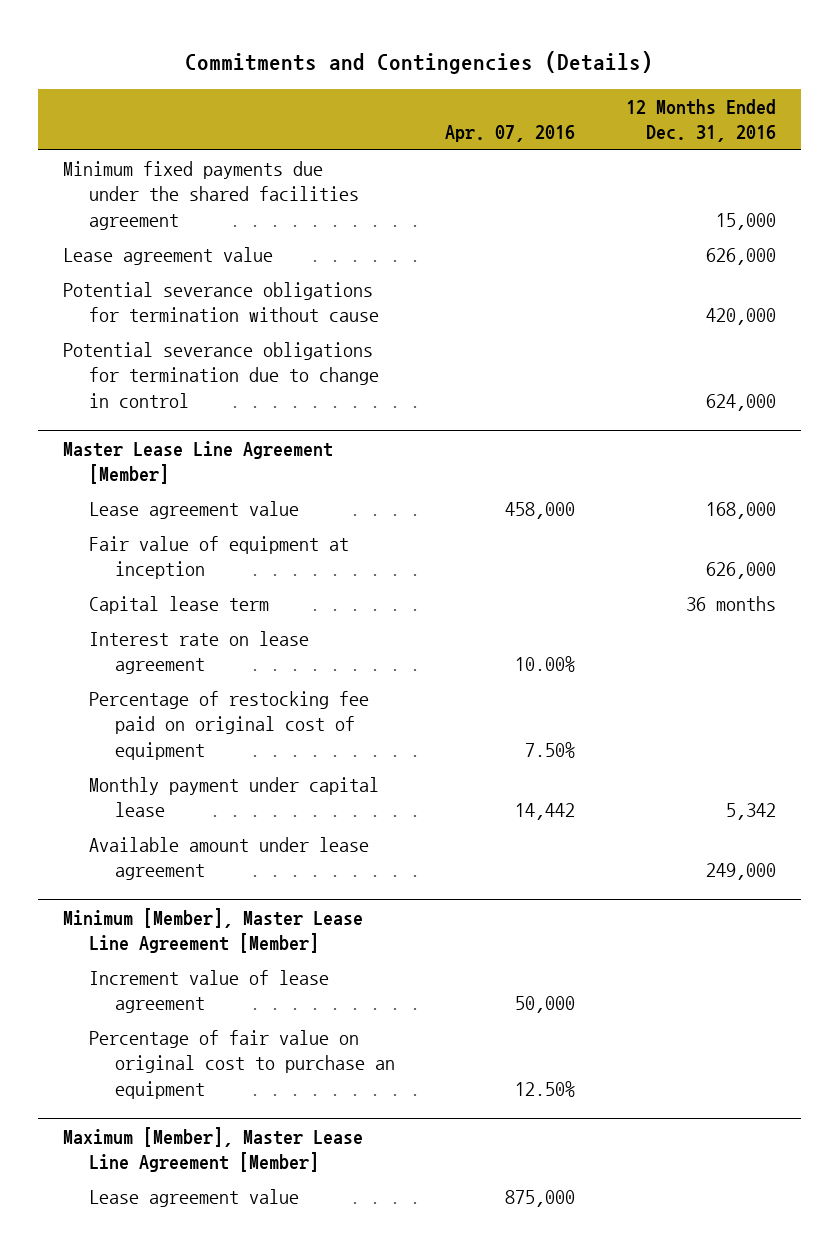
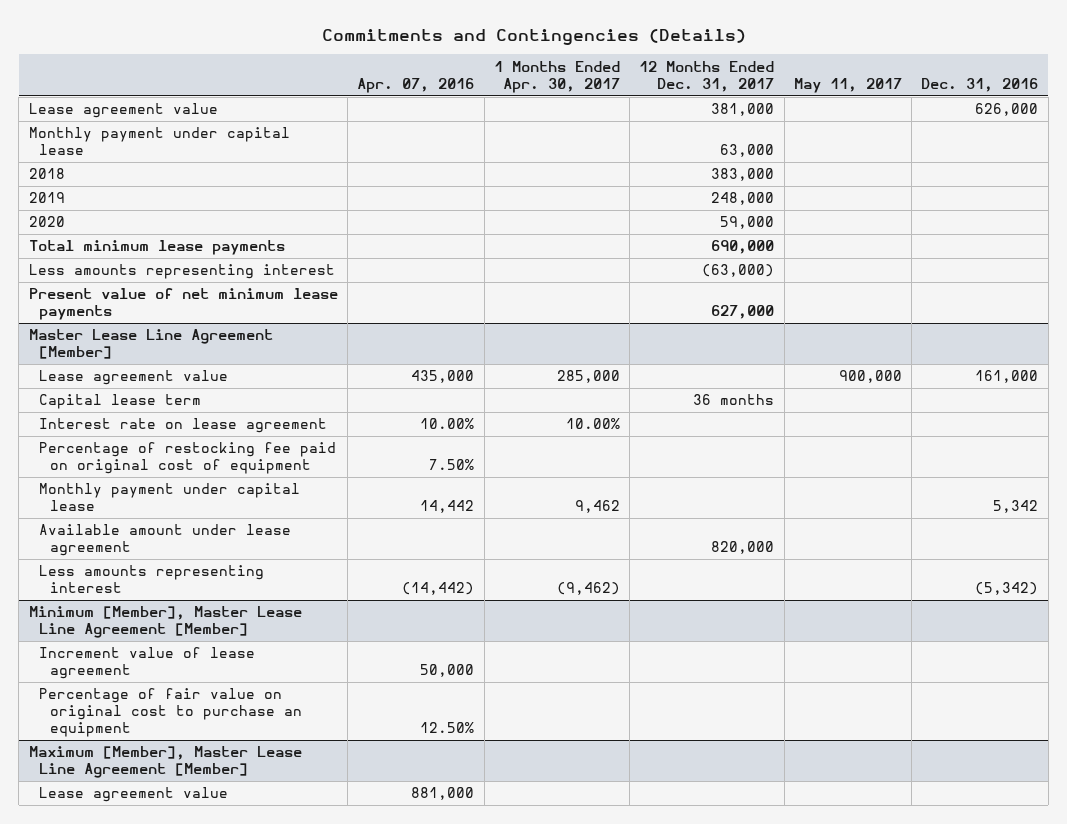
[625,99,776,143] 12 Months Ended Dec. 31, 2016 -> none
none -> [493,60,620,93] 1 Months Ended Apr. 30, 2017
none -> [639,60,775,92] 12 Months Ended Dec. 31, 2017
none -> [793,77,902,93] May 11, 2017
none -> [921,77,1039,92] Dec. 31, 2016
[63,160,359,230] Minimum fixed payments due under the shared facilities agreement -> none
[63,281,379,323] Potential severance obligations for termination without cause -> none
[63,341,379,408] Potential severance obligations for termination due to change in control -> none
none -> [28,127,290,156] Monthly payment under capital lease
none -> [28,168,65,180] 2018
none -> [28,192,65,204] 2019
none -> [28,216,65,228] 2020
none -> [28,240,285,256] Total minimum lease payments
none -> [28,264,335,280] Less amounts representing interest
none -> [28,288,338,321] Present value of net minimum lease payments
[88,535,349,580] Fair value of equipment at inception -> none
[505,501,576,519] 458,000 -> [411,370,475,384] 435,000
none -> [39,565,265,594] Less amounts representing interest
[505,1189,576,1207] 875,000 -> [411,787,475,801] 881,000

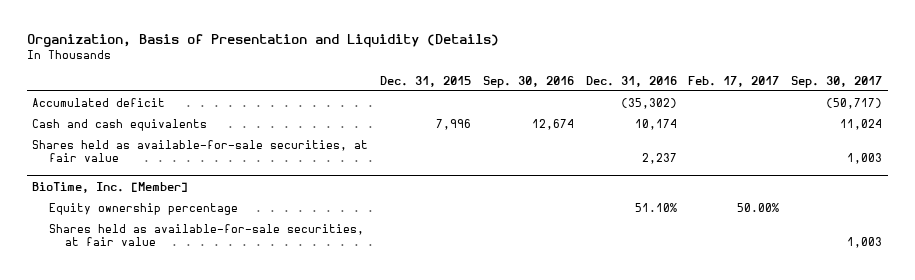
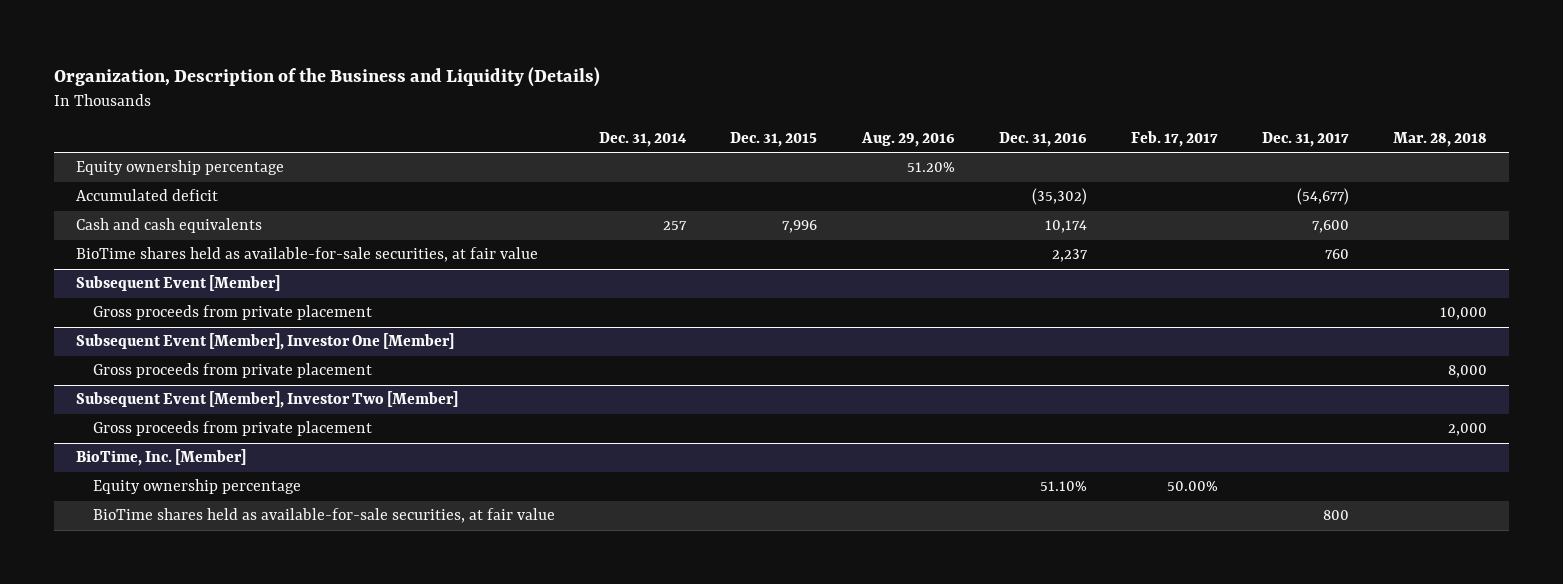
[26,33,499,48] Organization, Basis of Presentation and Liquidity (Details) -> [54,66,601,87] Organization, Description of the Business and Liquidity (Details)
[482,75,574,88] Sep. 30, 2016 -> none
[791,75,883,88] Sep. 30, 2017 -> none
none -> [599,131,688,147] Dec. 31, 2014
none -> [860,131,955,147] Aug. 29, 2016
none -> [1261,131,1349,147] Dec. 31, 2017
none -> [1392,131,1487,147] Mar. 28, 2018
none -> [76,160,285,176] Equity ownership percentage
[32,139,369,163] Shares held as available-for-sale securities, at fair value -> [76,247,539,263] BioTime shares held as available-for-sale securities, at fair value
none -> [76,275,281,292] Subsequent Event [Member]
none -> [93,305,373,321] Gross proceeds from private placement
none -> [76,333,455,351] Subsequent Event [Member], Investor One [Member]
none -> [93,363,373,379] Gross proceeds from private placement
none -> [76,391,459,409] Subsequent Event [Member], Investor Two [Member]
none -> [93,421,373,437] Gross proceeds from private placement
[48,223,364,247] Shares held as available-for-sale securities, at fair value -> [93,508,556,524] BioTime shares held as available-for-sale securities, at fair value

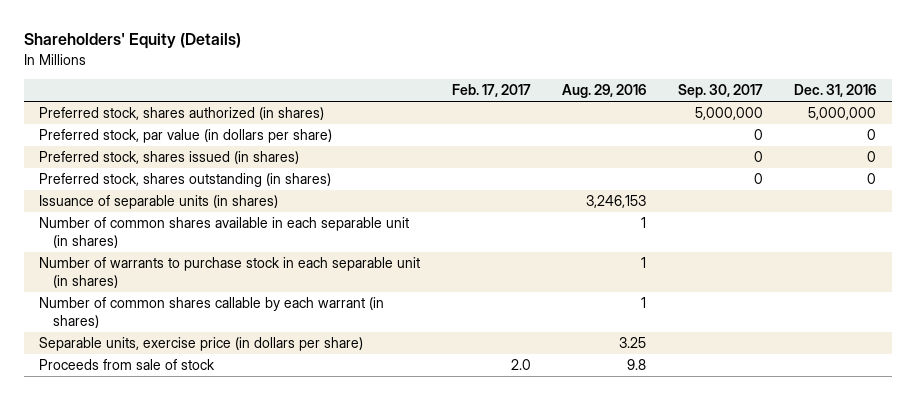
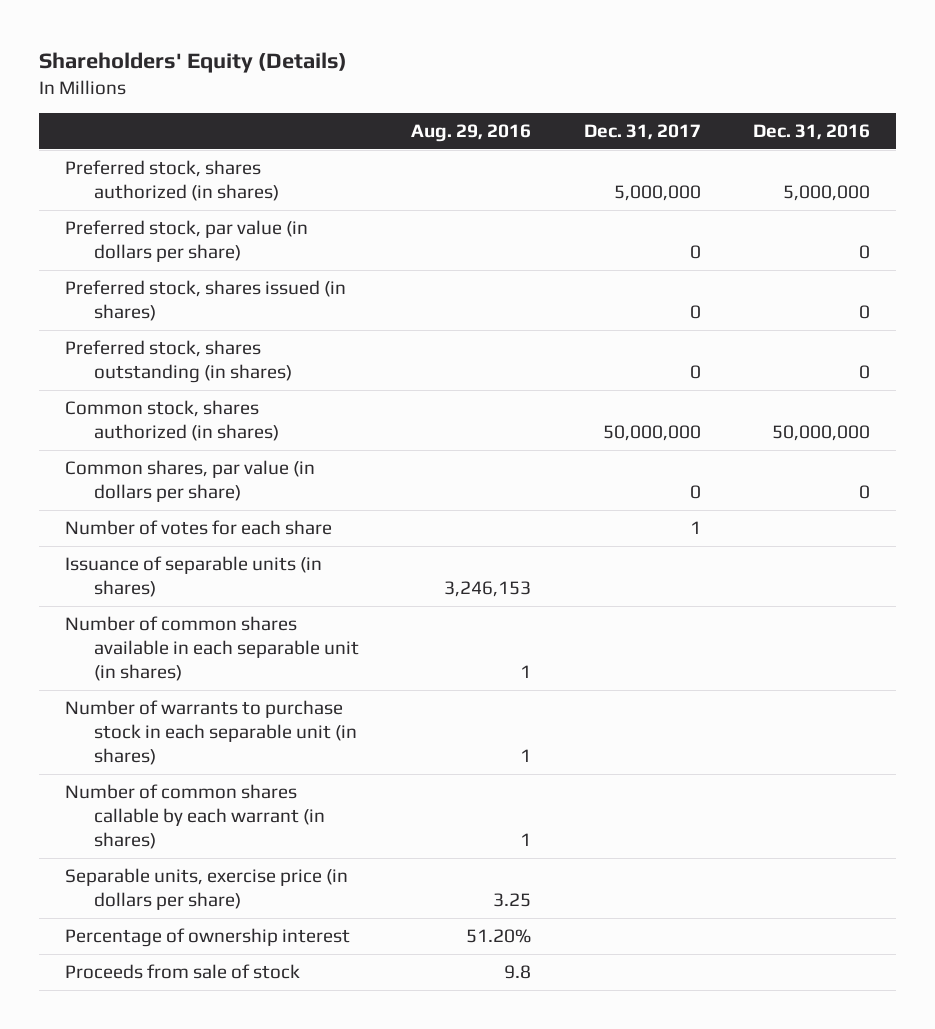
[451,84,531,98] Feb. 17, 2017 -> none
[677,84,763,99] Sep. 30, 2017 -> none
none -> [583,124,701,141] Dec. 31, 2017
none -> [64,400,279,442] Common stock, shares authorized (in shares)
none -> [64,460,315,503] Common shares, par value (in dollars per share)
none -> [64,520,332,536] Number of votes for each share
none -> [64,928,350,948] Percentage of ownership interest

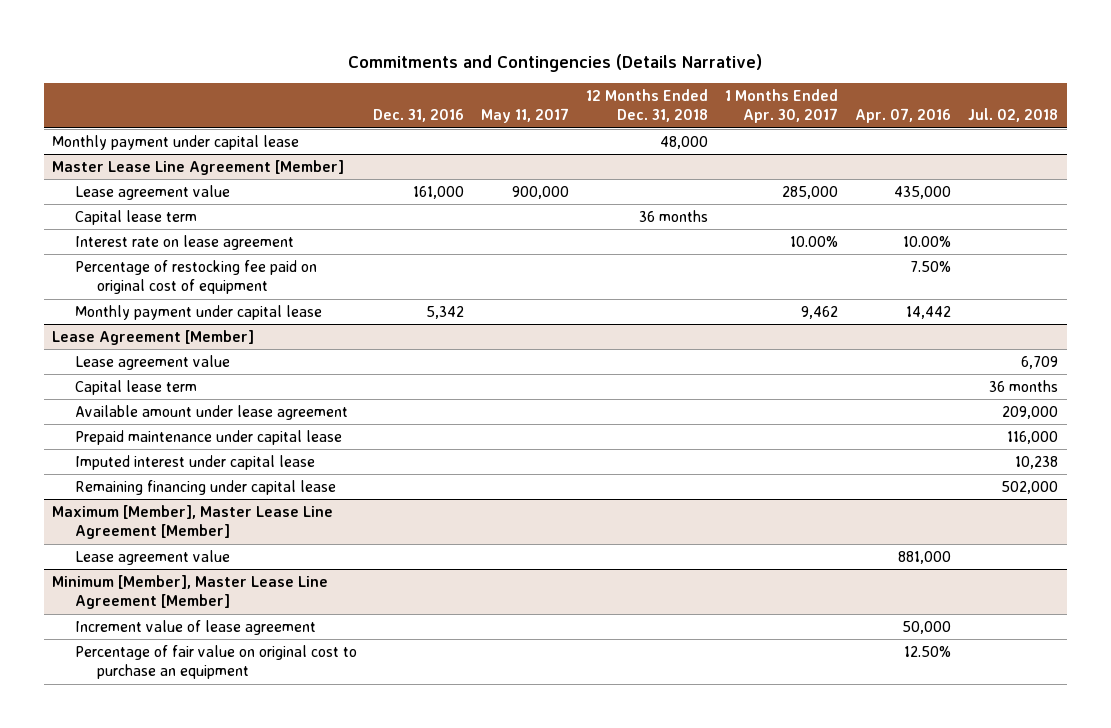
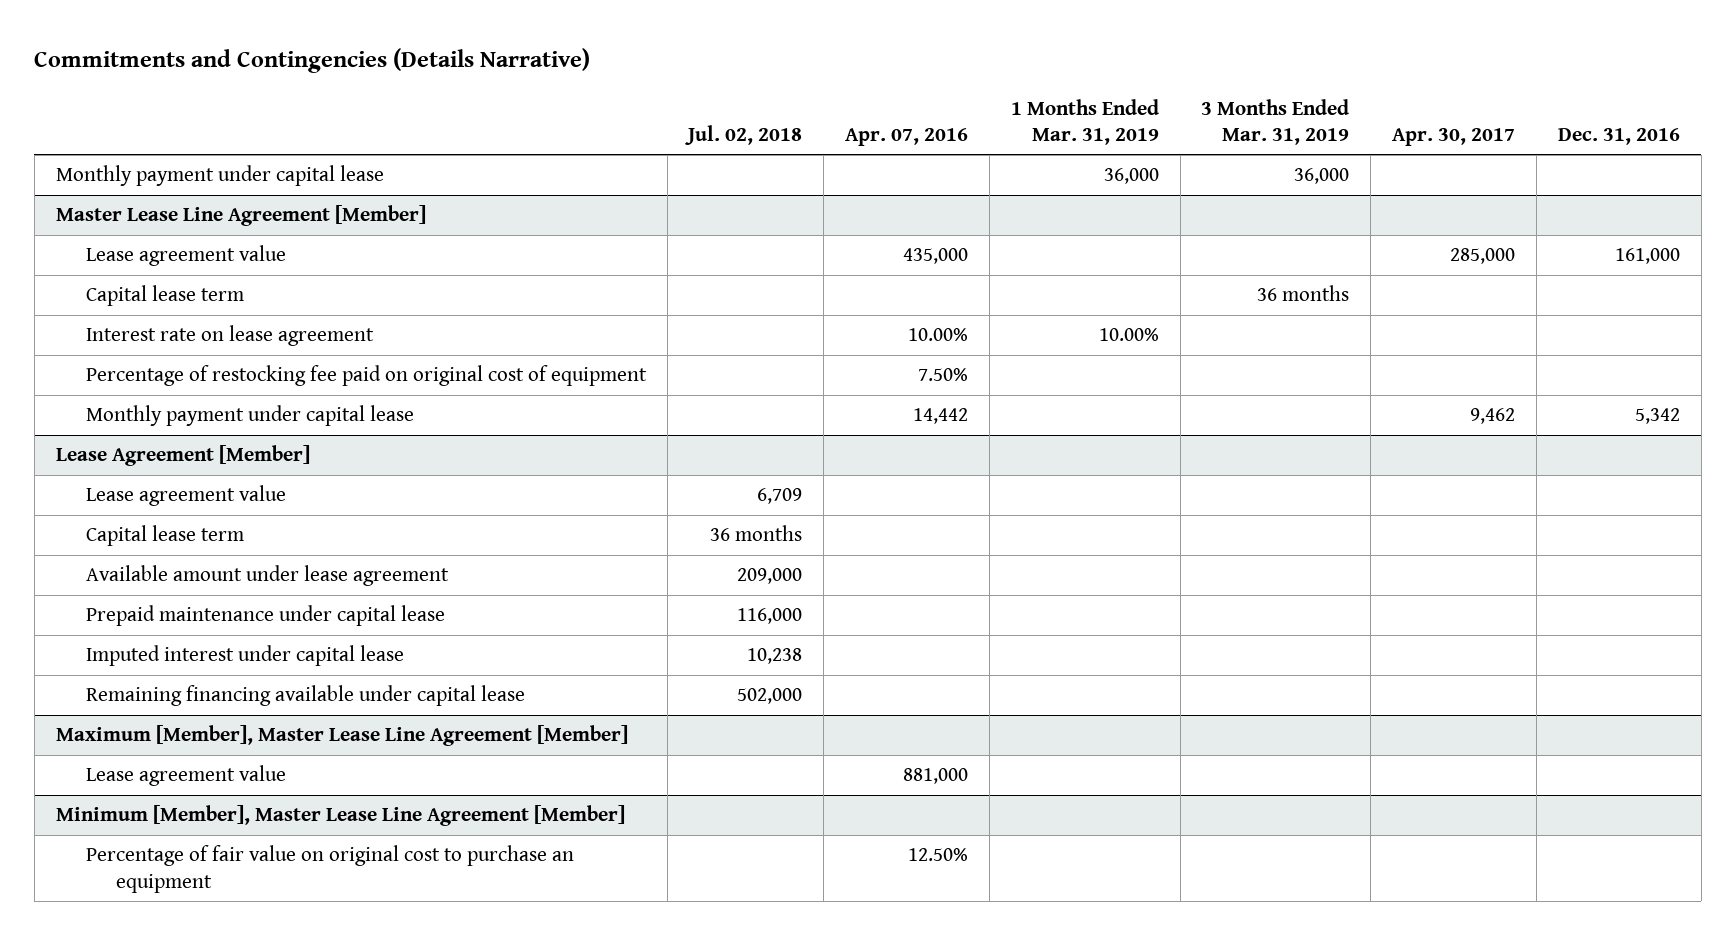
[481,108,570,124] May 11, 2017 -> none
[586,88,709,123] 12 Months Ended Dec. 31, 2018 -> none
[725,88,839,124] 1 Months Ended Apr. 30, 2017 -> none
none -> [1010,98,1159,145] 1 Months Ended Mar. 31, 2019
none -> [1201,98,1350,145] 3 Months Ended Mar. 31, 2019
none -> [1392,127,1516,146] Apr. 30, 2017
[74,479,336,495] Remaining financing under capital lease -> [85,685,525,707] Remaining financing available under capital lease
[74,619,316,635] Increment value of lease agreement -> none

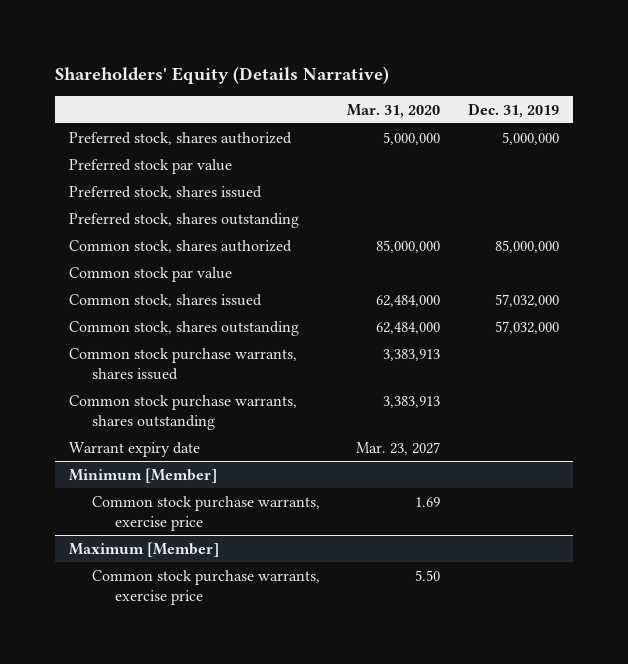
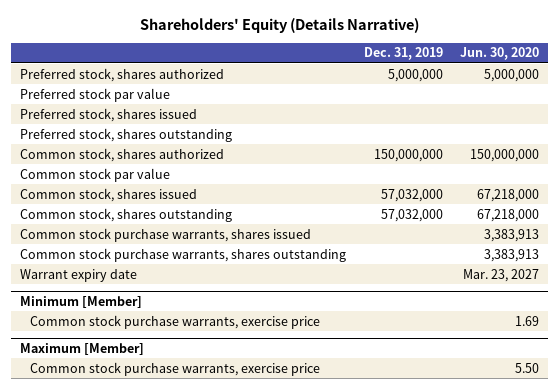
[347,103,441,118] Mar. 31, 2020 -> none
none -> [460,47,540,61] Jun. 30, 2020
[494,239,559,253] 85,000,000 -> [373,148,443,162] 150,000,000

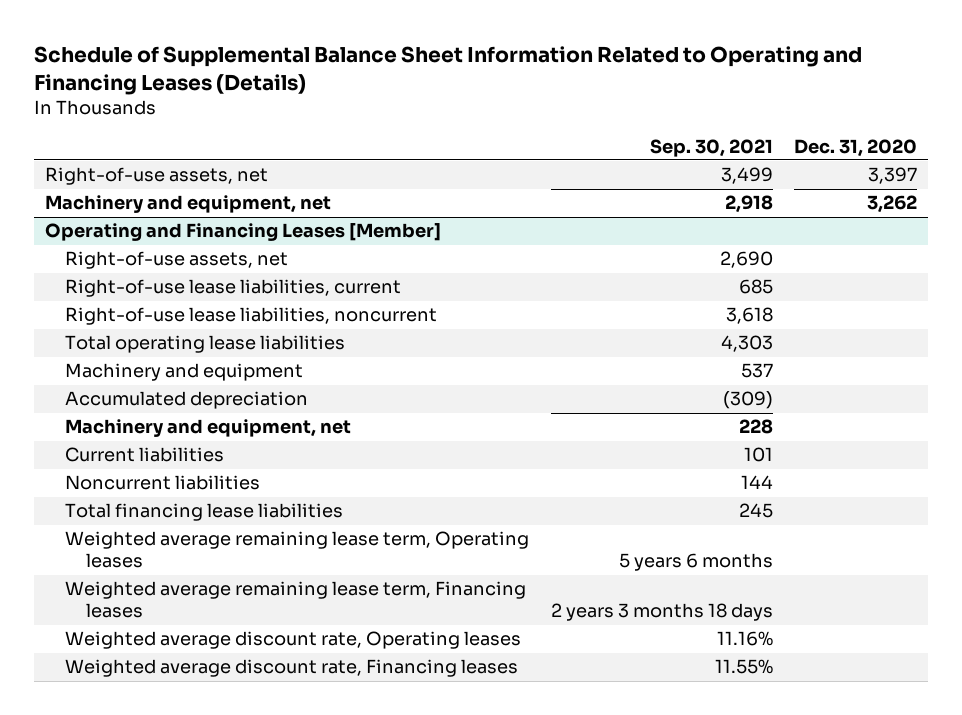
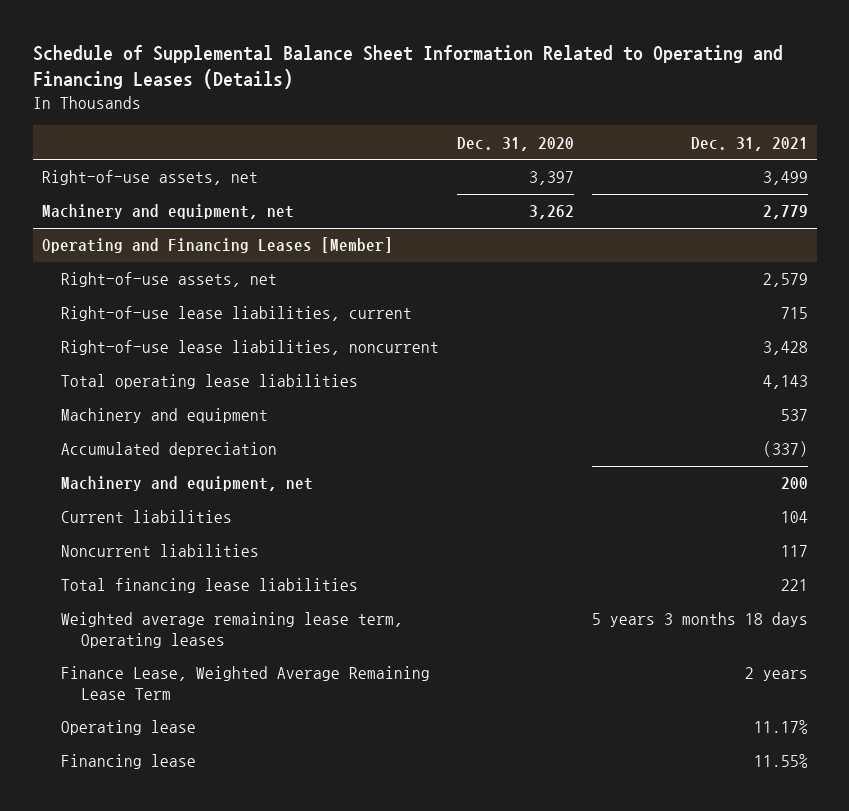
[649,138,773,157] Sep. 30, 2021 -> none
none -> [690,136,808,151] Dec. 31, 2021
[65,581,527,619] Weighted average remaining lease term, Financing leases -> [61,666,431,700] Finance Lease, Weighted Average Remaining Lease Term
[65,631,522,650] Weighted average discount rate, Operating leases -> [61,720,197,736] Operating lease
[65,659,519,678] Weighted average discount rate, Financing leases -> [61,754,197,770] Financing lease

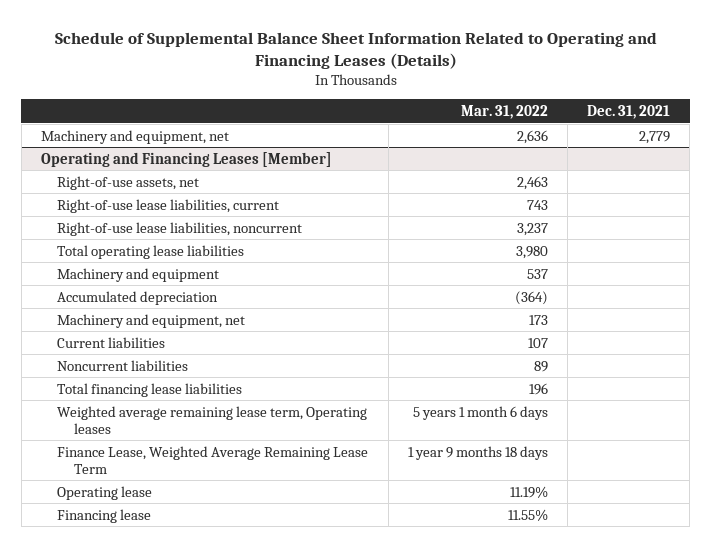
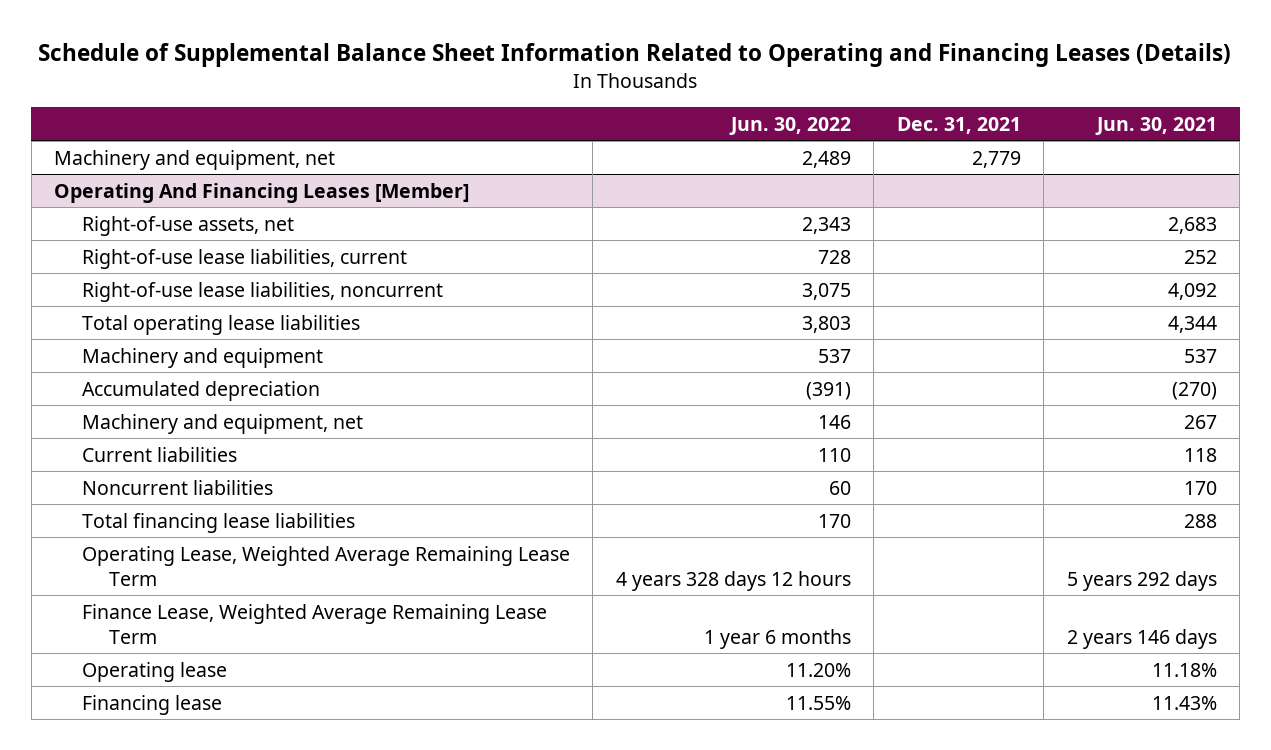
[460,104,548,119] Mar. 31, 2022 -> none
none -> [728,116,851,135] Jun. 30, 2022
none -> [1094,116,1217,135] Jun. 30, 2021
[41,151,333,167] Operating and Financing Leases [Member] -> [54,182,470,203] Operating And Financing Leases [Member]
[57,405,368,434] Weighted average remaining lease term, Operating leases -> [81,545,570,586] Operating Lease, Weighted Average Remaining Lease Term

